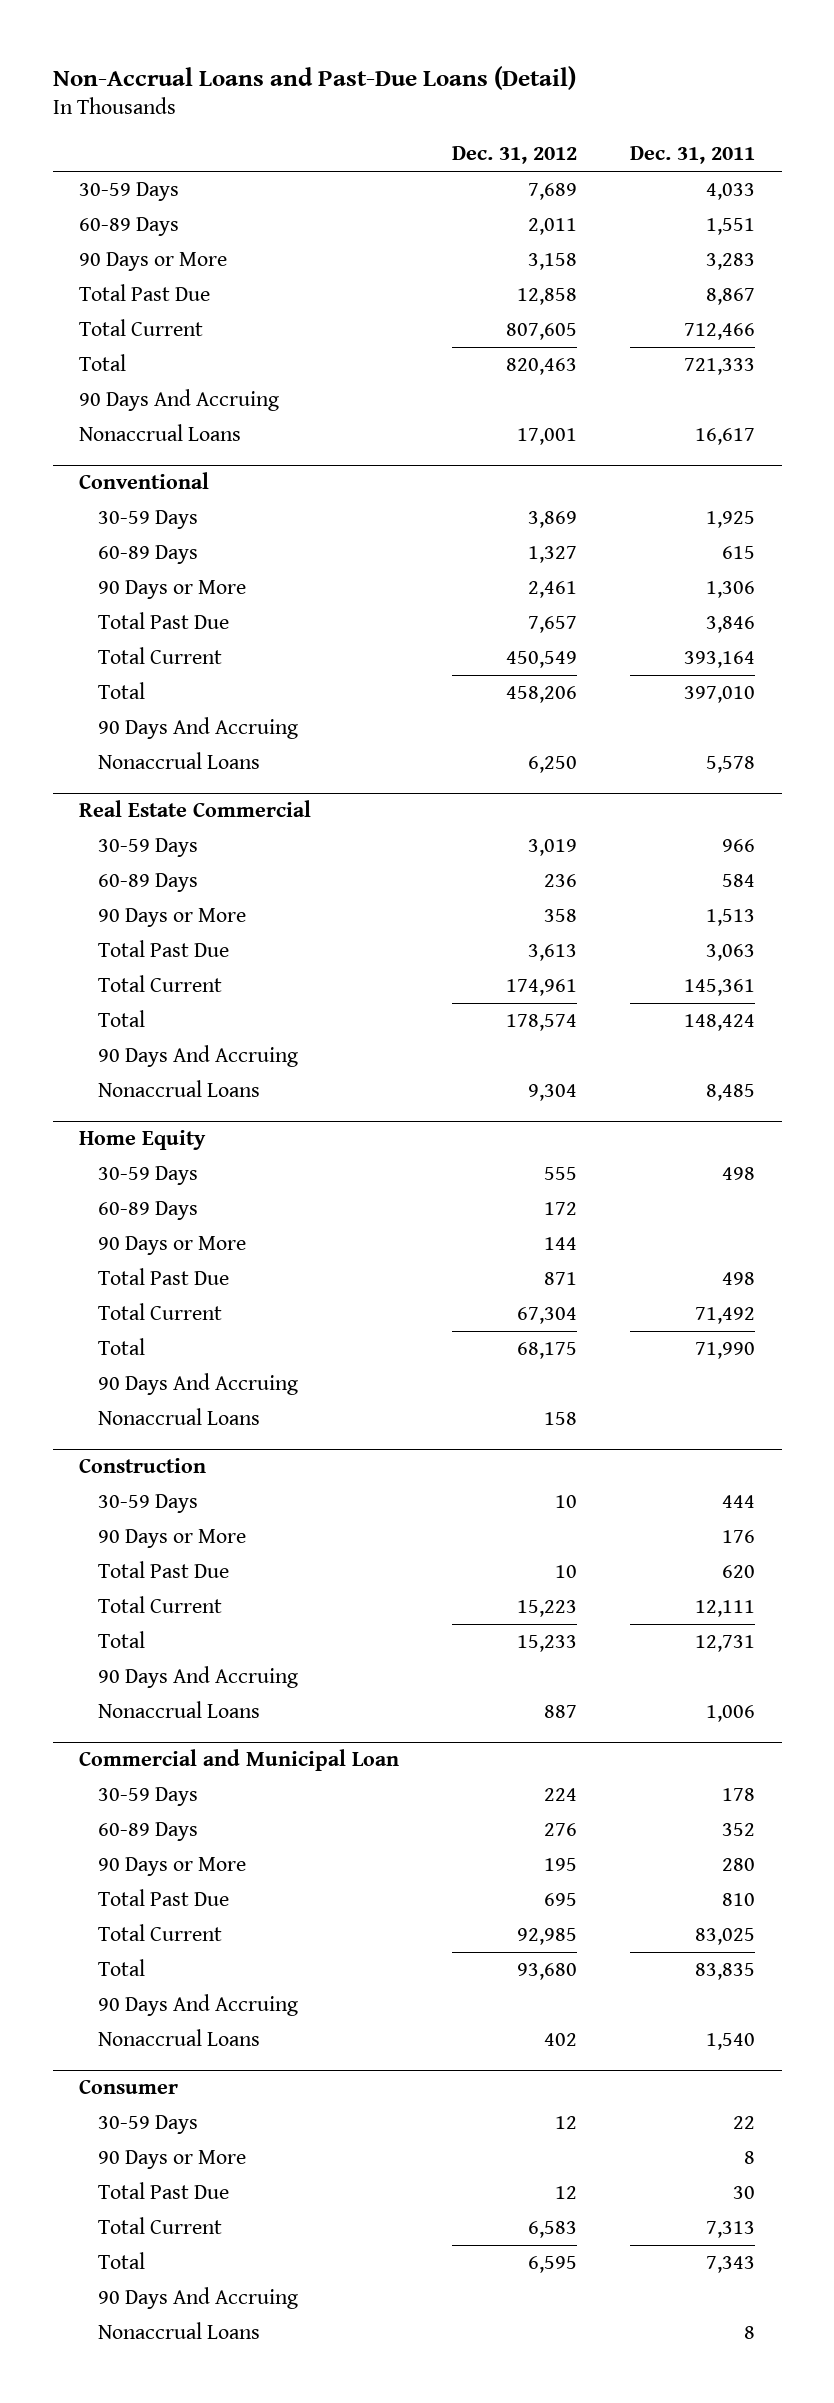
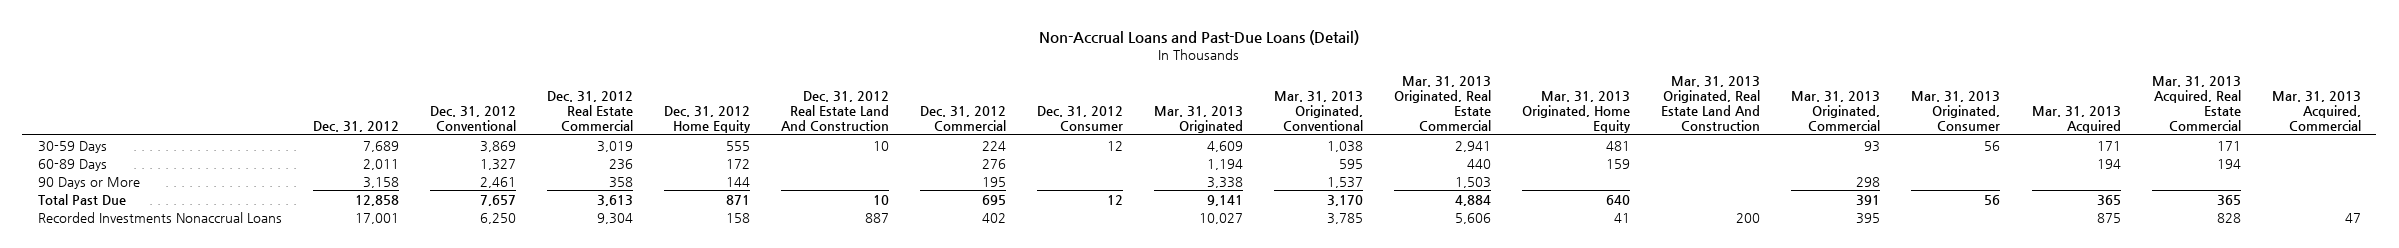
[630,146,756,165] Dec. 31, 2011 -> none
none -> [430,106,517,132] Dec. 31, 2012 Conventional
none -> [547,91,634,132] Dec. 31, 2012 Real Estate Commercial
none -> [664,106,752,134] Dec. 31, 2012 Home Equity
none -> [781,91,890,132] Dec. 31, 2012 Real Estate Land And Construction
none -> [920,106,1007,132] Dec. 31, 2012 Commercial
none -> [1037,106,1124,132] Dec. 31, 2012 Consumer
none -> [1154,106,1244,134] Mar. 31, 2013 Originated
none -> [1274,91,1364,132] Mar. 31, 2013 Originated, Conventional
none -> [1394,75,1492,132] Mar. 31, 2013 Originated, Real Estate Commercial
none -> [1522,91,1632,134] Mar. 31, 2013 Originated, Home Equity
none -> [1661,75,1761,132] Mar. 31, 2013 Originated, Real Estate Land And Construction
none -> [1791,91,1881,132] Mar. 31, 2013 Originated, Commercial
none -> [1911,91,2001,132] Mar. 31, 2013 Originated, Consumer
none -> [2031,106,2121,134] Mar. 31, 2013 Acquired
none -> [2151,75,2241,132] Mar. 31, 2013 Acquired, Real Estate Commercial
none -> [2271,91,2361,132] Mar. 31, 2013 Acquired, Commercial
[79,319,204,337] Total Current -> none
[79,354,127,372] Total -> none
[79,389,280,412] 90 Days And Accruing -> none
[79,472,210,490] Conventional -> none
[98,510,199,530] 30-59 Days -> none
[98,545,199,565] 60-89 Days -> none
[98,580,247,600] 90 Days or More -> none
[98,612,230,630] Total Past Due -> none
[98,647,223,665] Total Current -> none
[98,682,146,700] Total -> none
[98,717,299,740] 90 Days And Accruing -> none
[98,752,261,770] Nonaccrual Loans -> none
[79,800,312,818] Real Estate Commercial -> none
[98,838,199,858] 30-59 Days -> none
[98,873,199,893] 60-89 Days -> none
[98,908,247,928] 90 Days or More -> none
[98,940,230,958] Total Past Due -> none
[98,975,223,993] Total Current -> none
[98,1010,146,1028] Total -> none
[98,1045,299,1068] 90 Days And Accruing -> none
[98,1080,261,1098] Nonaccrual Loans -> none
[79,1130,207,1151] Home Equity -> none
[98,1166,199,1186] 30-59 Days -> none
[98,1201,199,1221] 60-89 Days -> none
[98,1236,247,1256] 90 Days or More -> none
[98,1268,230,1286] Total Past Due -> none
[98,1303,223,1321] Total Current -> none
[98,1338,146,1356] Total -> none
[98,1373,299,1396] 90 Days And Accruing -> none
[98,1408,261,1426] Nonaccrual Loans -> none
[79,1458,207,1474] Construction -> none
[98,1494,199,1514] 30-59 Days -> none
[98,1529,247,1549] 90 Days or More -> none
[98,1561,230,1579] Total Past Due -> none
[98,1596,223,1614] Total Current -> none
[98,1631,146,1649] Total -> none
[98,1666,299,1689] 90 Days And Accruing -> none
[98,1701,261,1719] Nonaccrual Loans -> none
[79,1749,400,1772] Commercial and Municipal Loan -> none
[98,1787,199,1807] 30-59 Days -> none
[98,1822,199,1842] 60-89 Days -> none
[98,1857,247,1877] 90 Days or More -> none
[98,1889,230,1907] Total Past Due -> none
[98,1924,223,1942] Total Current -> none
[98,1959,146,1977] Total -> none
[98,1994,299,2017] 90 Days And Accruing -> none
[98,2029,261,2047] Nonaccrual Loans -> none
[79,2079,179,2095] Consumer -> none
[98,2115,199,2135] 30-59 Days -> none
[98,2150,247,2170] 90 Days or More -> none
[98,2182,230,2200] Total Past Due -> none
[98,2217,223,2235] Total Current -> none
[98,2252,146,2270] Total -> none
[98,2287,299,2310] 90 Days And Accruing -> none
[98,2322,261,2340] Nonaccrual Loans -> none
[79,424,242,442] Nonaccrual Loans -> [37,211,282,223] Recorded Investments Nonaccrual Loans

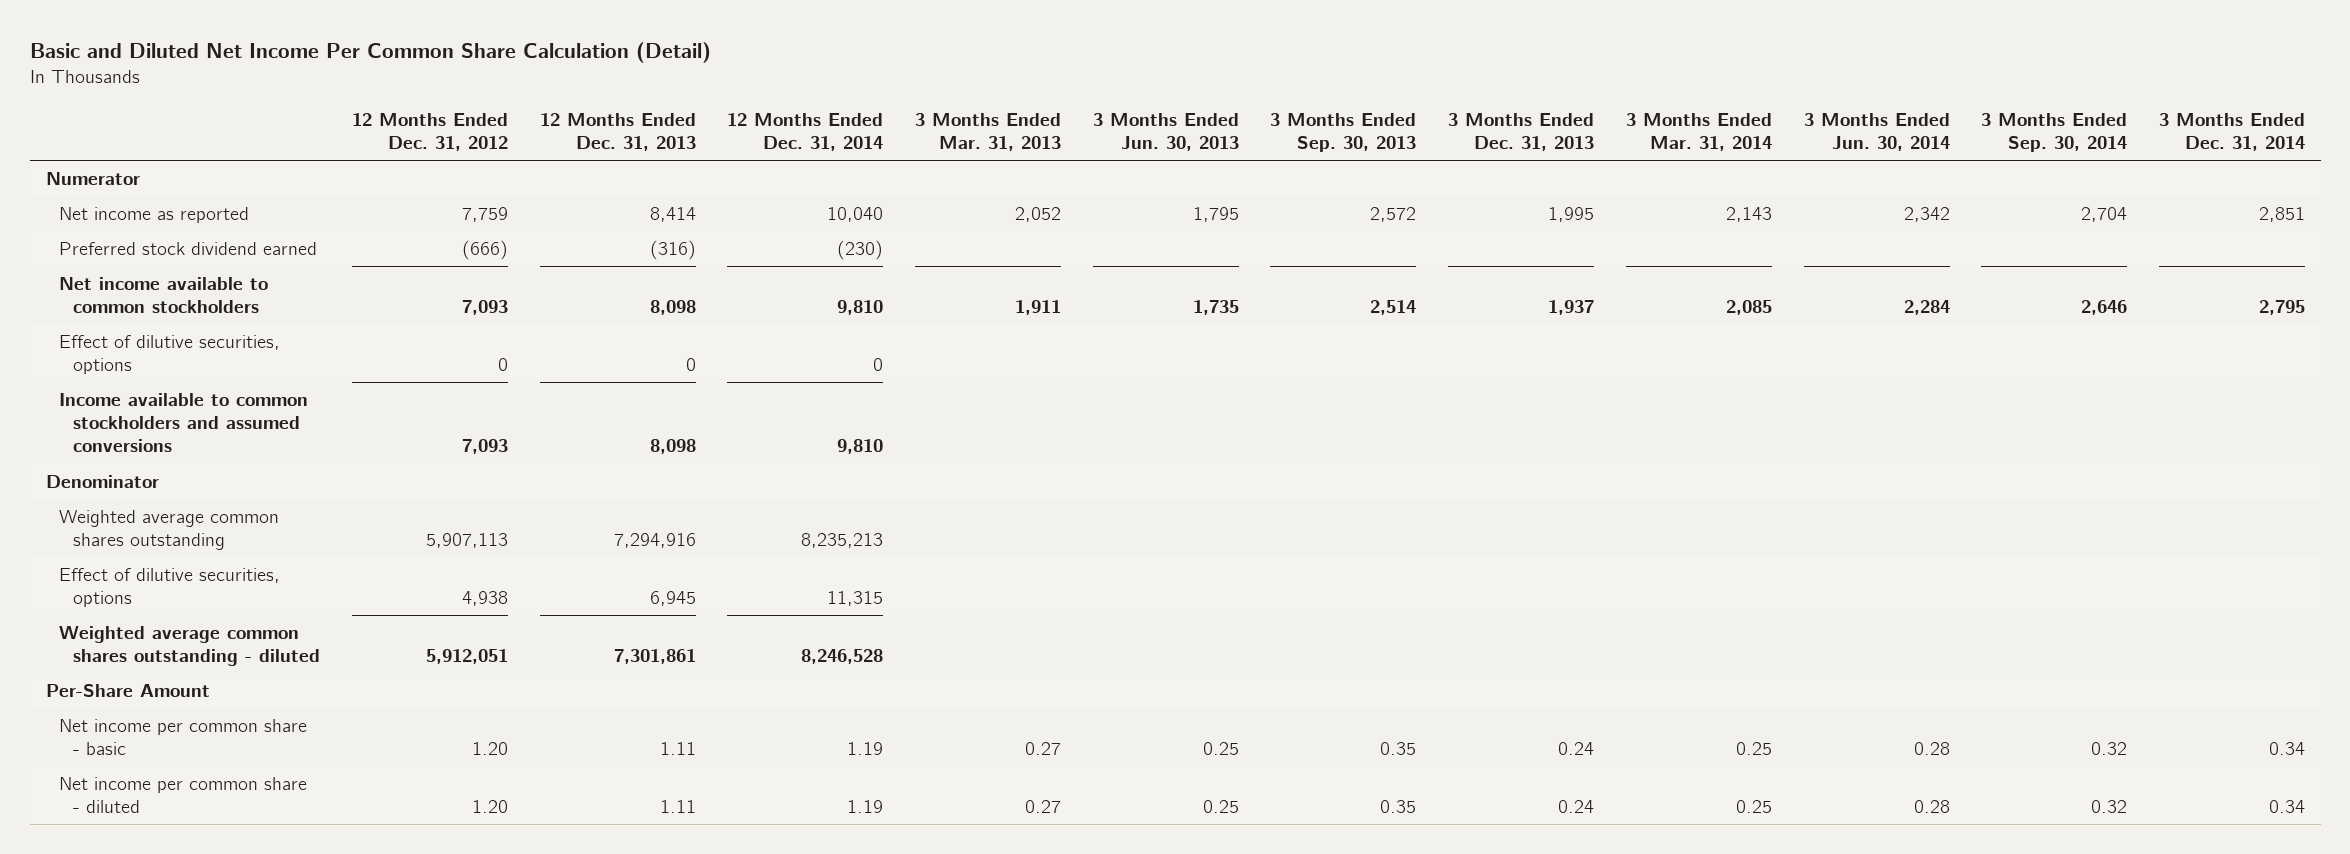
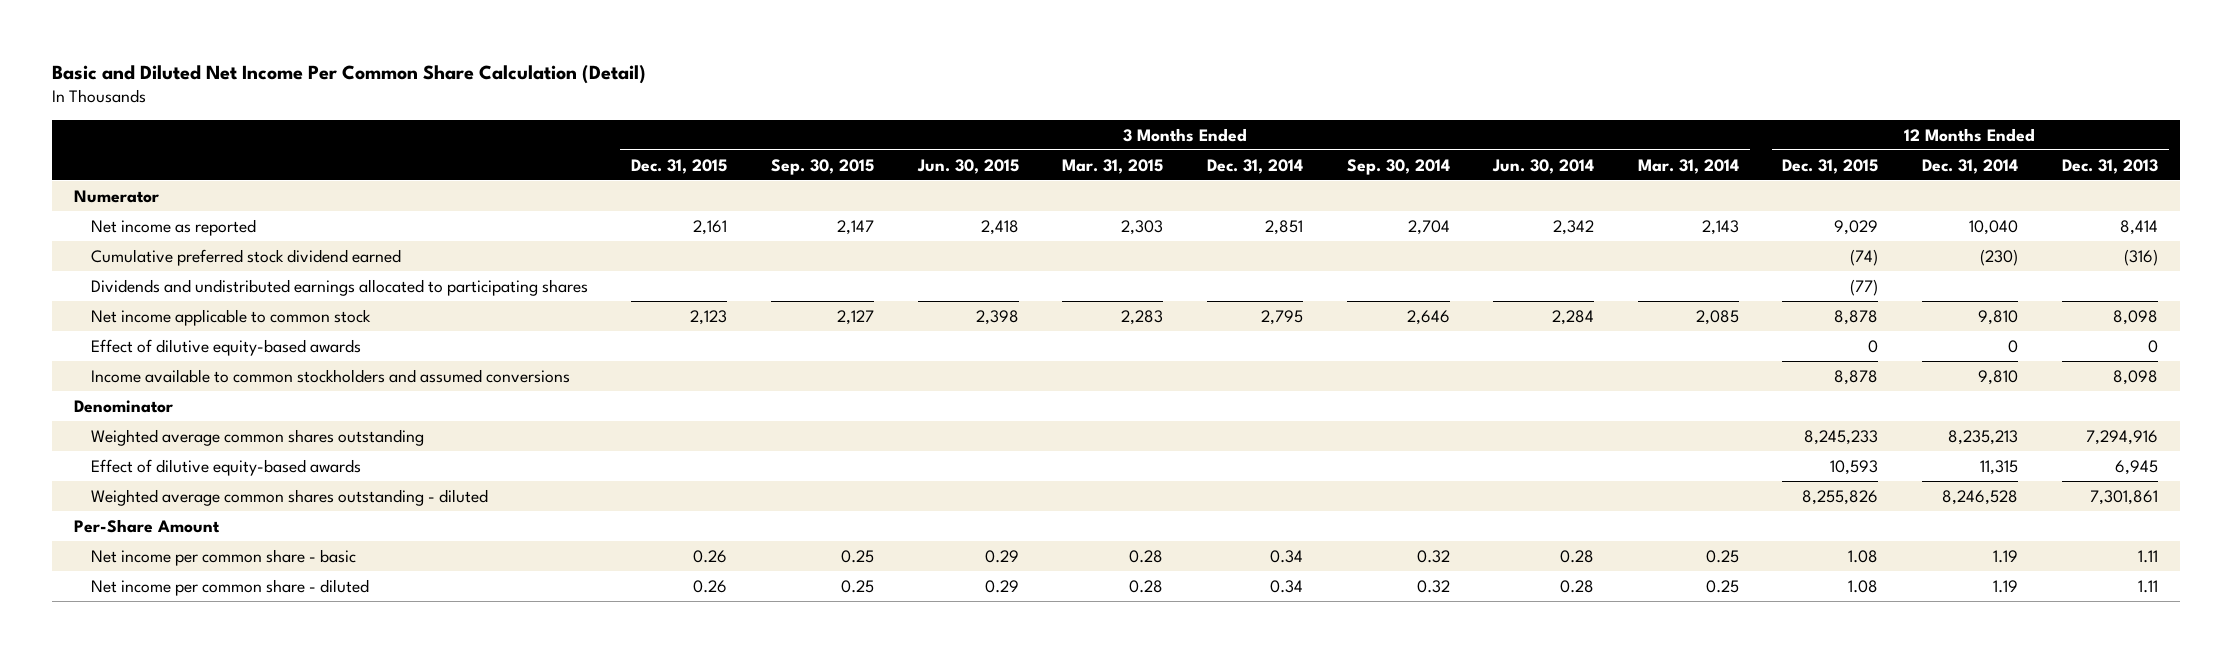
[351,112,508,151] 12 Months Ended Dec. 31, 2012 -> none
[914,112,1061,151] 3 Months Ended Mar. 31, 2013 -> none
[1092,112,1239,151] 3 Months Ended Jun. 30, 2013 -> none
[1270,112,1417,152] 3 Months Ended Sep. 30, 2013 -> none
[1448,112,1595,151] 3 Months Ended Dec. 31, 2013 -> none
none -> [631,158,728,174] Dec. 31, 2015
none -> [770,158,874,175] Sep. 30, 2015
none -> [916,158,1019,174] Jun. 30, 2015
none -> [1062,158,1164,174] Mar. 31, 2015
none -> [1782,158,1879,174] Dec. 31, 2015
[59,242,318,256] Preferred stock dividend earned -> [90,248,401,266] Cumulative preferred stock dividend earned
none -> [90,278,588,296] Dividends and undistributed earnings allocated to participating shares
[59,277,269,314] Net income available to common stockholders -> [90,308,371,326] Net income applicable to common stock
[59,335,281,375] Effect of dilutive securities, options -> [90,338,361,356] Effect of dilutive equity-based awards
[59,568,281,608] Effect of dilutive securities, options -> [90,458,361,476] Effect of dilutive equity-based awards

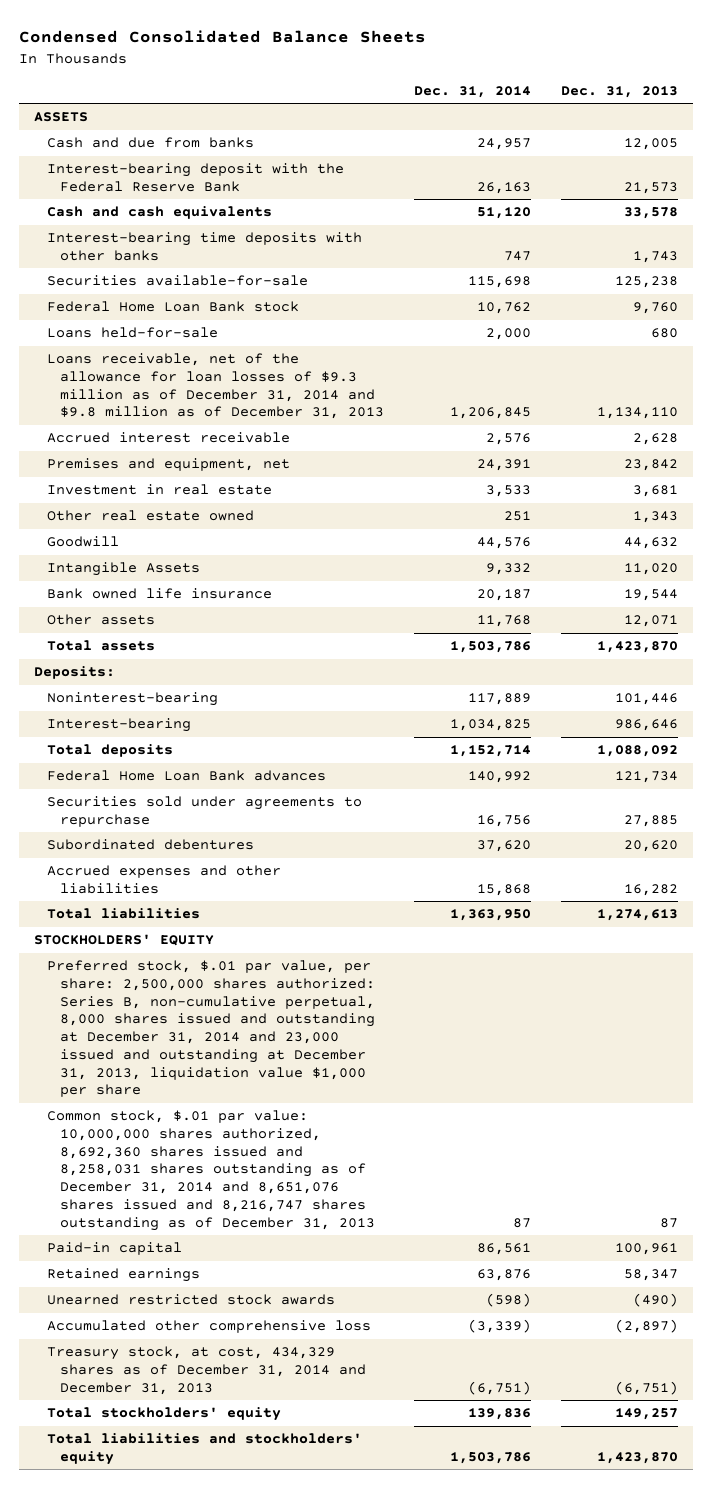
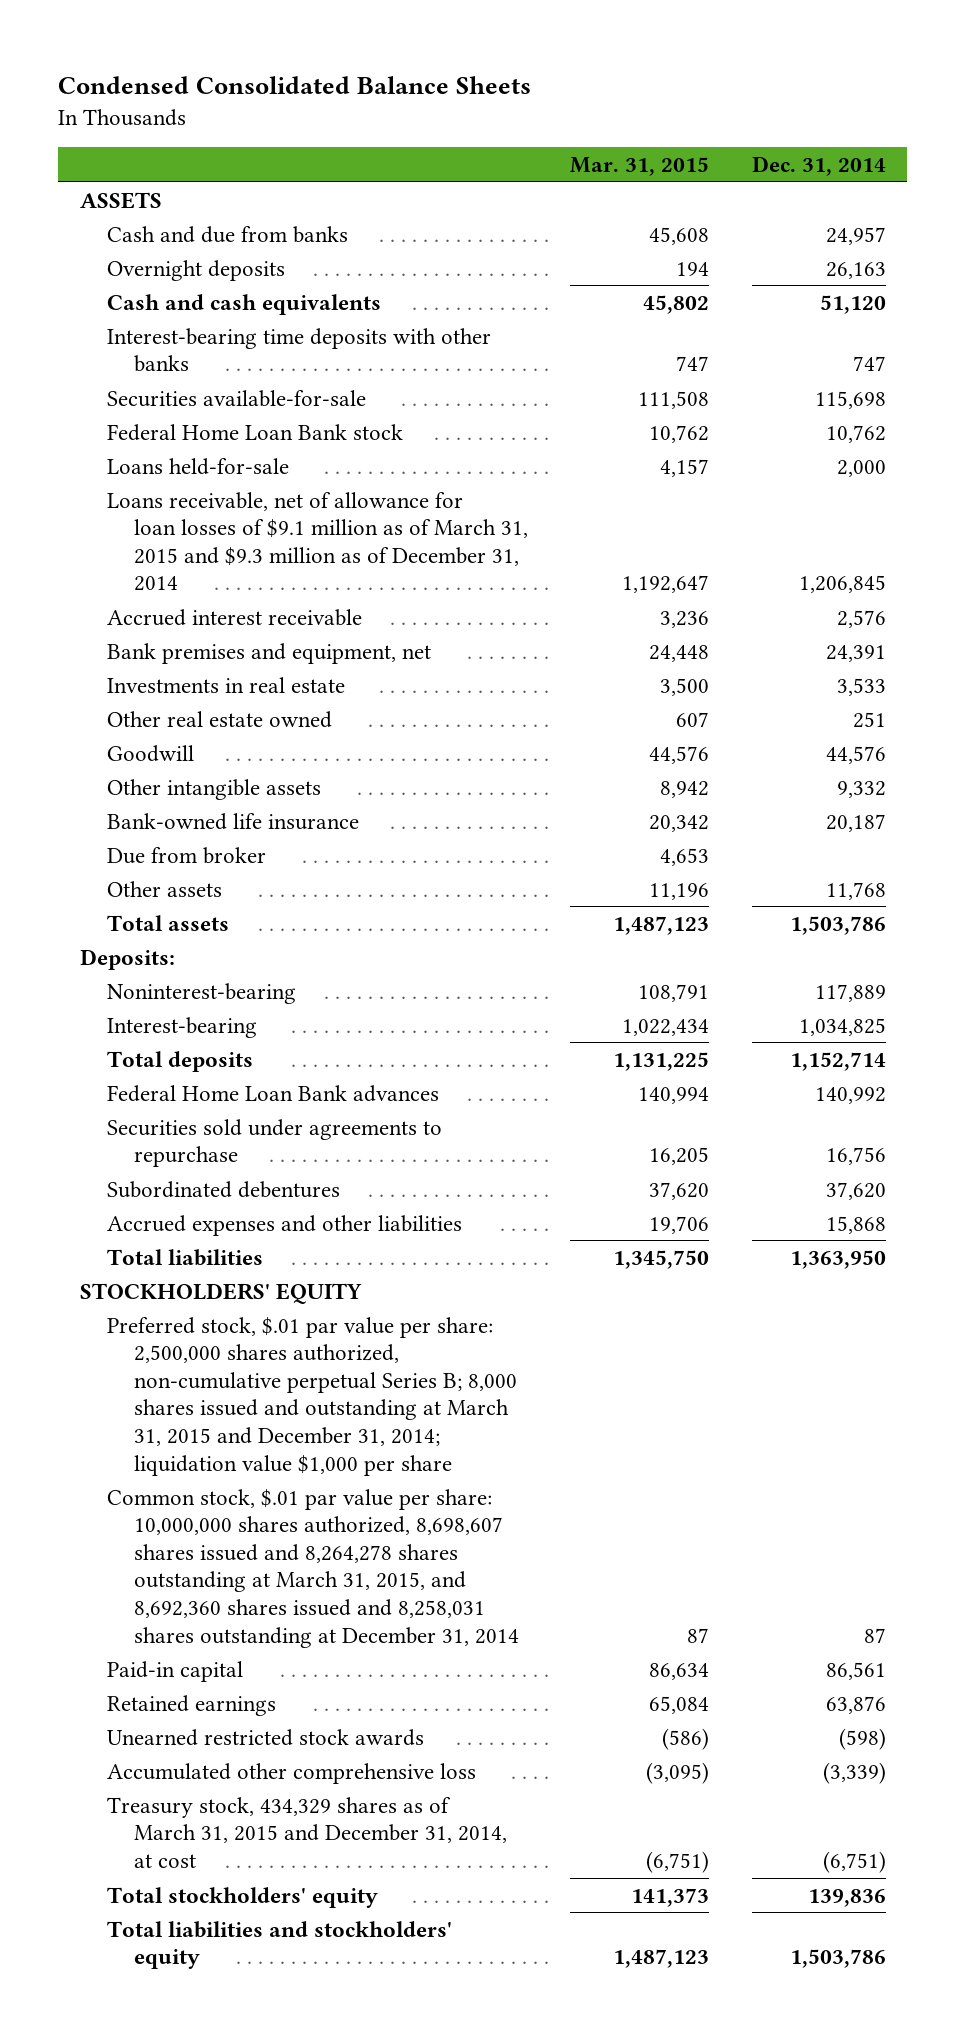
[561,86,679,99] Dec. 31, 2013 -> none
none -> [570,157,710,177] Mar. 31, 2015
[47,163,345,192] Interest-bearing deposit with the Federal Reserve Bank -> [106,259,285,281] Overnight deposits
[47,353,385,420] Loans receivable, net of the allowance for loan losses of $9.3 million as of December 31, 2014 and $9.8 million as of December 31, 2013 -> [106,491,528,592] Loans receivable, net of allowance for loan losses of $9.1 million as of March 31, 2015 and $9.3 million as of December 31, 2014
[47,458,291,472] Premises and equipment, net -> [106,642,431,664] Bank premises and equipment, net
[47,484,273,496] Investment in real estate -> [106,676,345,693] Investments in real estate
[47,562,201,577] Intangible Assets -> [106,778,321,800] Other intangible assets
[47,588,273,600] Bank owned life insurance -> [106,812,359,830] Bank-owned life insurance
none -> [106,846,266,864] Due from broker
[47,960,376,1098] Preferred stock, $.01 par value, per share: 2,500,000 shares authorized: Series B, non-cumulative perpetual, 8,000 shares issued and outstanding at December 31, 2014 and 23,000 issued and outstanding at December 31, 2013, liquidation value $1,000 per share -> [106,1316,517,1476] Preferred stock, $.01 par value per share: 2,500,000 shares authorized, non-cumulative perpetual Series B; 8,000 shares issued and outstanding at March 31, 2015 and December 31, 2014; liquidation value $1,000 per share
[47,1110,376,1231] Common stock, $.01 par value: 10,000,000 shares authorized, 8,692,360 shares issued and 8,258,031 shares outstanding as of December 31, 2014 and 8,651,076 shares issued and 8,216,747 shares outstanding as of December 31, 2013 -> [106,1488,519,1648] Common stock, $.01 par value per share: 10,000,000 shares authorized, 8,698,607 shares issued and 8,264,278 shares outstanding at March 31, 2015, and 8,692,360 shares issued and 8,258,031 shares outstanding at December 31, 2014
[47,1346,367,1395] Treasury stock, at cost, 434,329 shares as of December 31, 2014 and December 31, 2013 -> [106,1796,507,1868] Treasury stock, 434,329 shares as of March 31, 2015 and December 31, 2014, at cost

